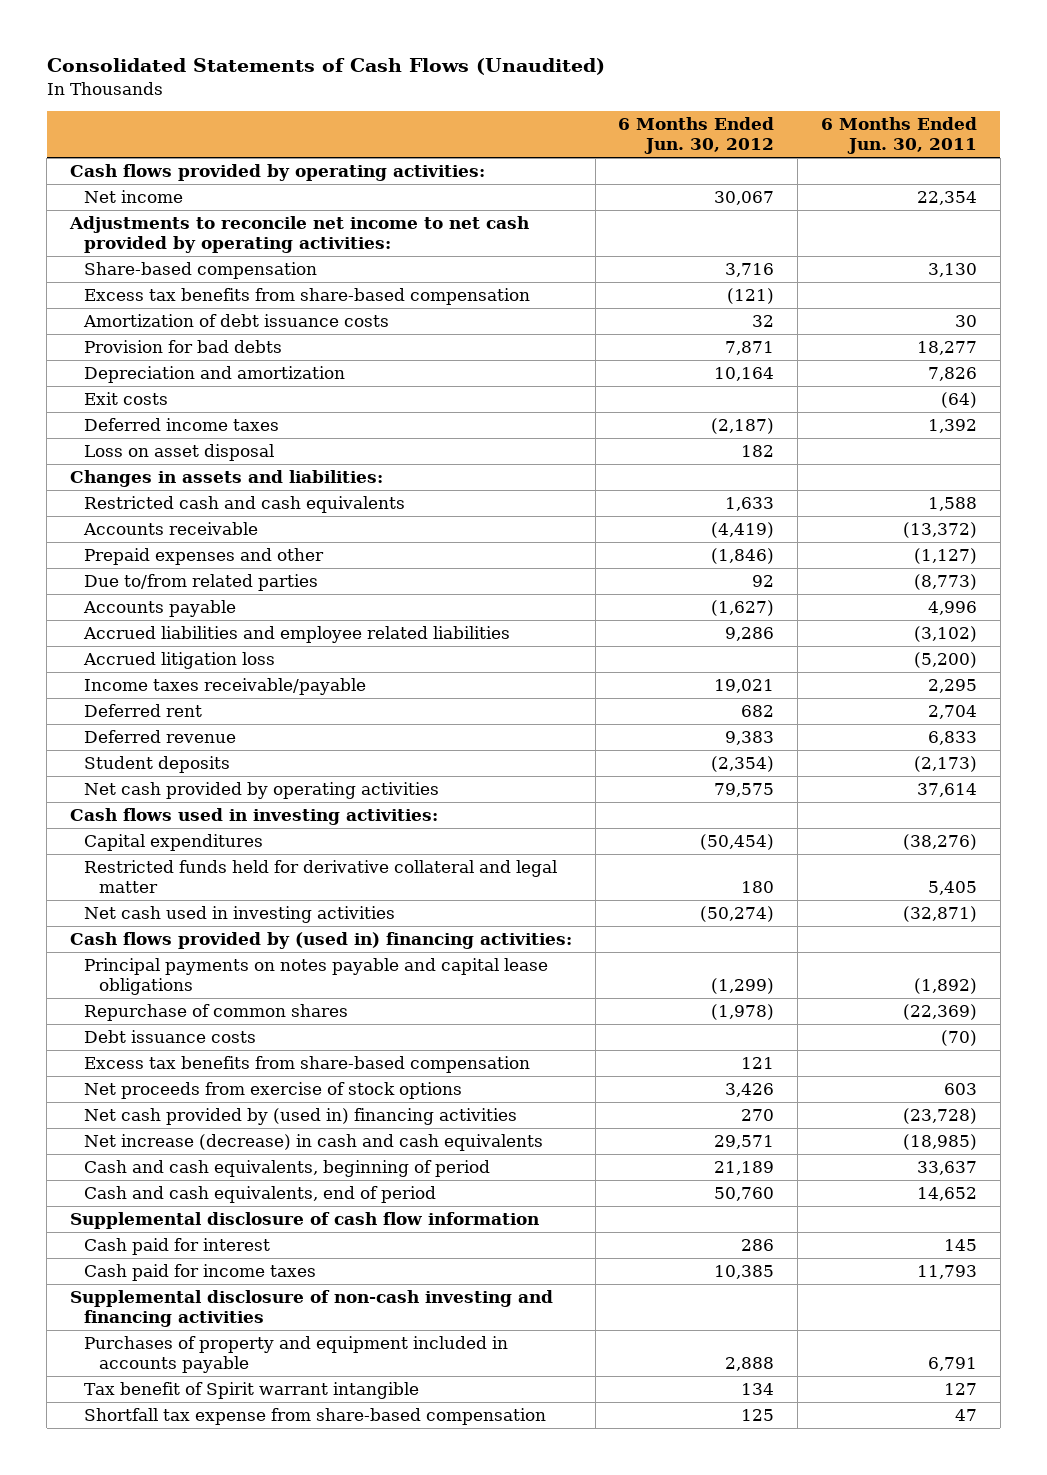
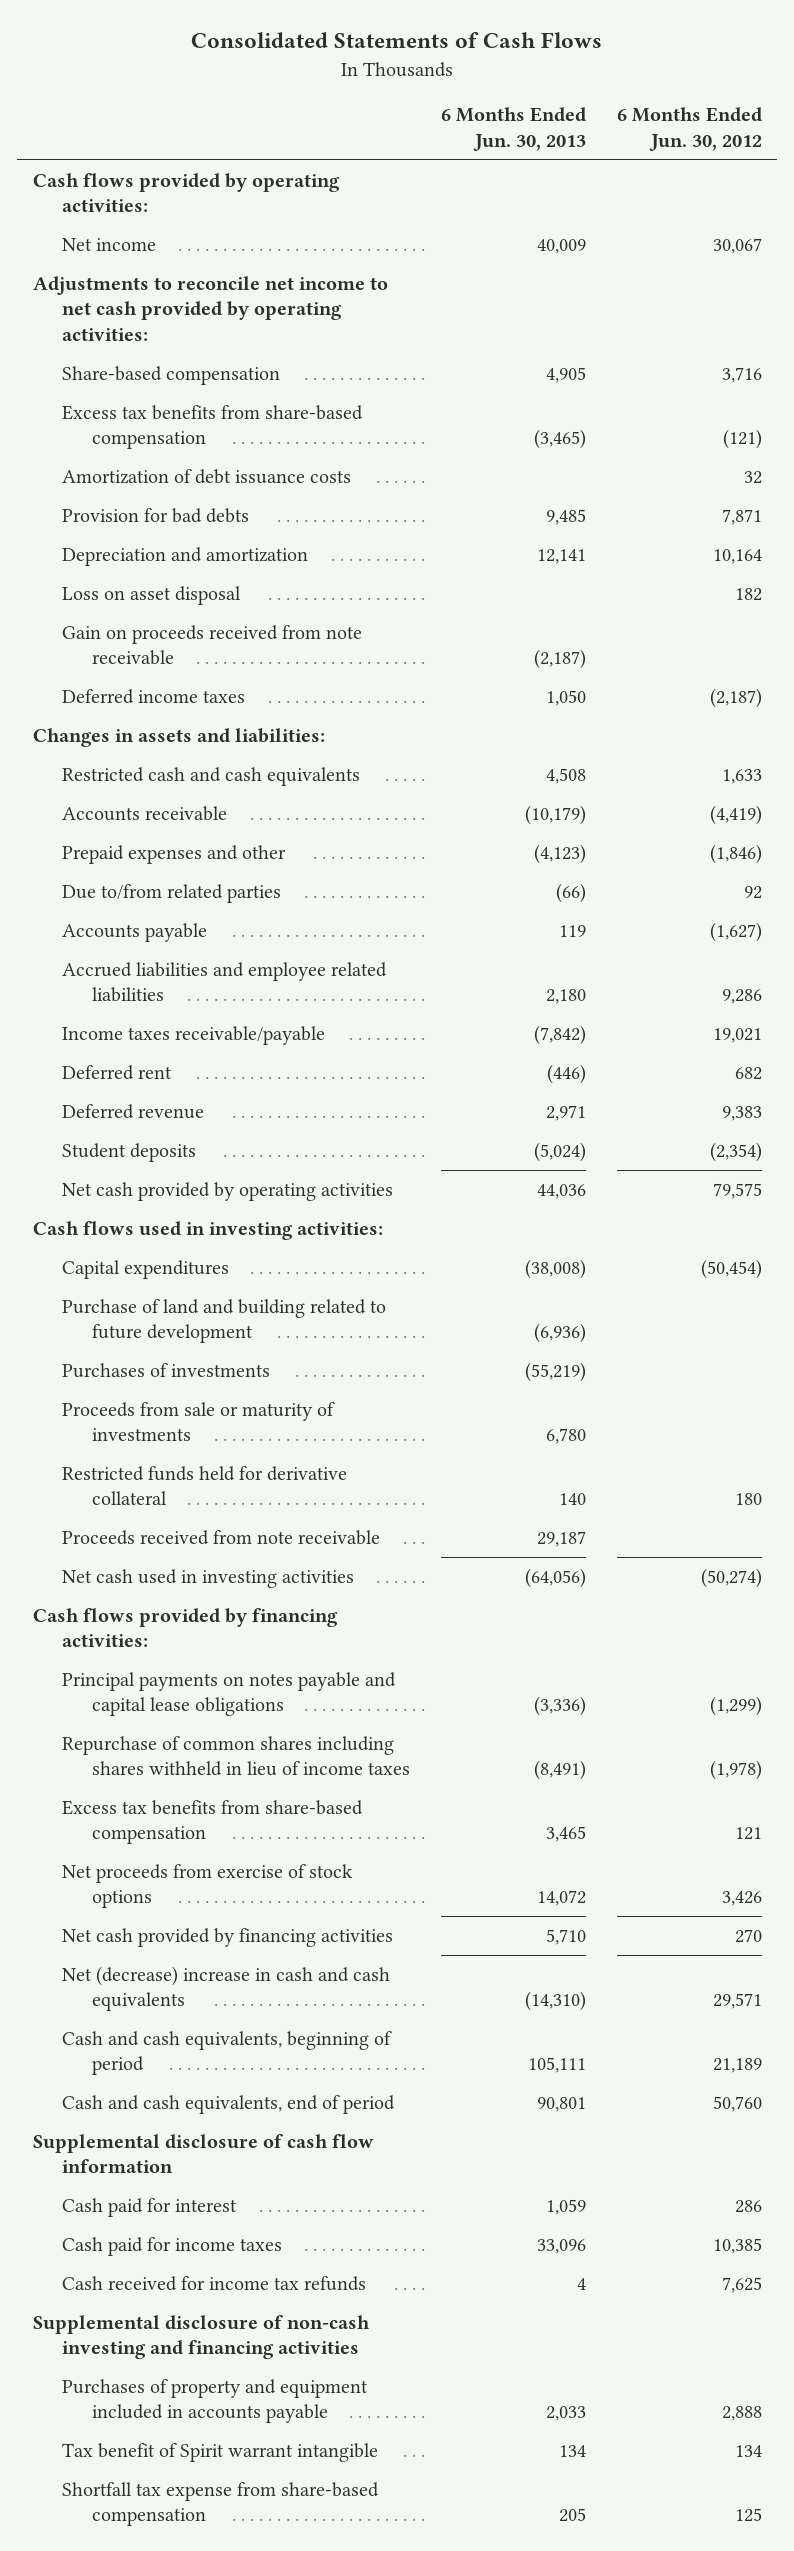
[46,58,605,76] Consolidated Statements of Cash Flows (Unaudited) -> [191,32,603,49] Consolidated Statements of Cash Flows
[820,117,977,155] 6 Months Ended Jun. 30, 2011 -> none
none -> [440,107,586,152] 6 Months Ended Jun. 30, 2013
[84,392,169,406] Exit costs -> none
none -> [62,624,363,666] Gain on proceeds received from note receivable
[84,418,280,432] Deferred income taxes -> [62,688,246,704] Deferred income taxes
[83,652,276,670] Accrued litigation loss -> none
none -> [62,1298,387,1344] Purchase of land and building related to future development
none -> [62,1362,271,1378] Purchases of investments
none -> [62,1401,336,1442] Proceeds from sale or maturity of investments
[84,860,558,894] Restricted funds held for derivative collateral and legal matter -> [62,1465,348,1506] Restricted funds held for derivative collateral
none -> [62,1529,381,1545] Proceeds received from note receivable
[69,932,572,950] Cash flows provided by (used in) financing activities: -> [32,1607,338,1648] Cash flows provided by financing activities:
[84,1030,257,1044] Debt issuance costs -> none
[84,1004,349,1022] Repurchase of common shares -> [62,1735,410,1777] Repurchase of common shares including shares withheld in lieu of income taxes
[84,1108,518,1126] Net cash provided by (used in) financing activities -> [62,1927,394,1947] Net cash provided by financing activities
[84,1134,544,1152] Net increase (decrease) in cash and cash equivalents -> [62,1965,391,2012] Net (decrease) increase in cash and cash equivalents
none -> [62,2275,367,2291] Cash received for income tax refunds

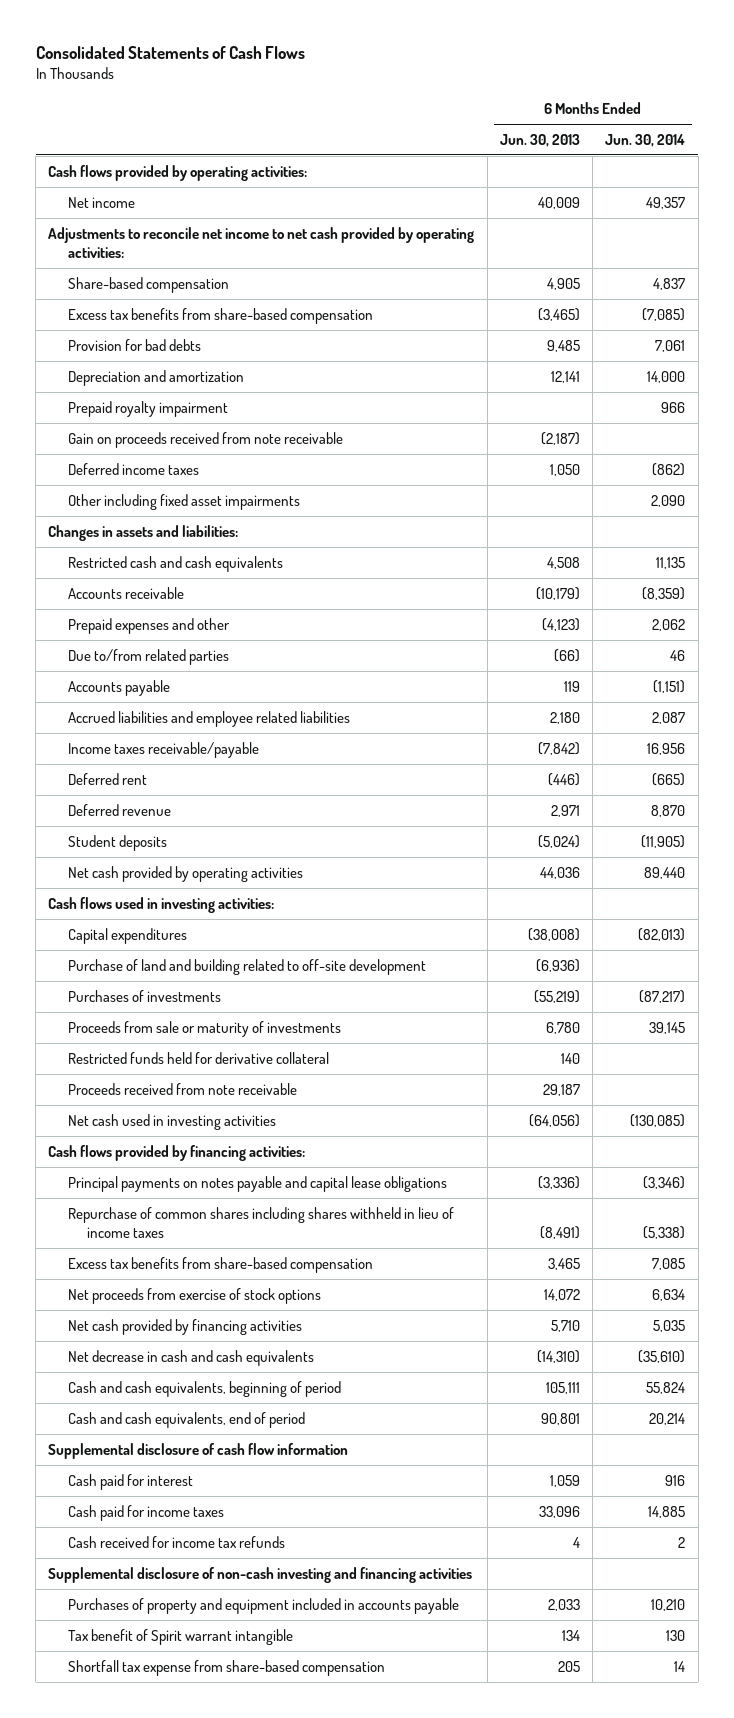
[616,107,762,152] 6 Months Ended Jun. 30, 2012 -> none
none -> [605,133,686,147] Jun. 30, 2014
[62,468,352,484] Amortization of debt issuance costs -> none
[62,585,242,605] Loss on asset disposal -> none
none -> [67,400,228,417] Prepaid royalty impairment
none -> [67,493,300,510] Other including fixed asset impairments
[62,1298,387,1344] Purchase of land and building related to future development -> [67,958,426,975] Purchase of land and building related to off-site development
[62,1965,391,2012] Net (decrease) increase in cash and cash equivalents -> [67,1349,314,1366] Net decrease in cash and cash equivalents

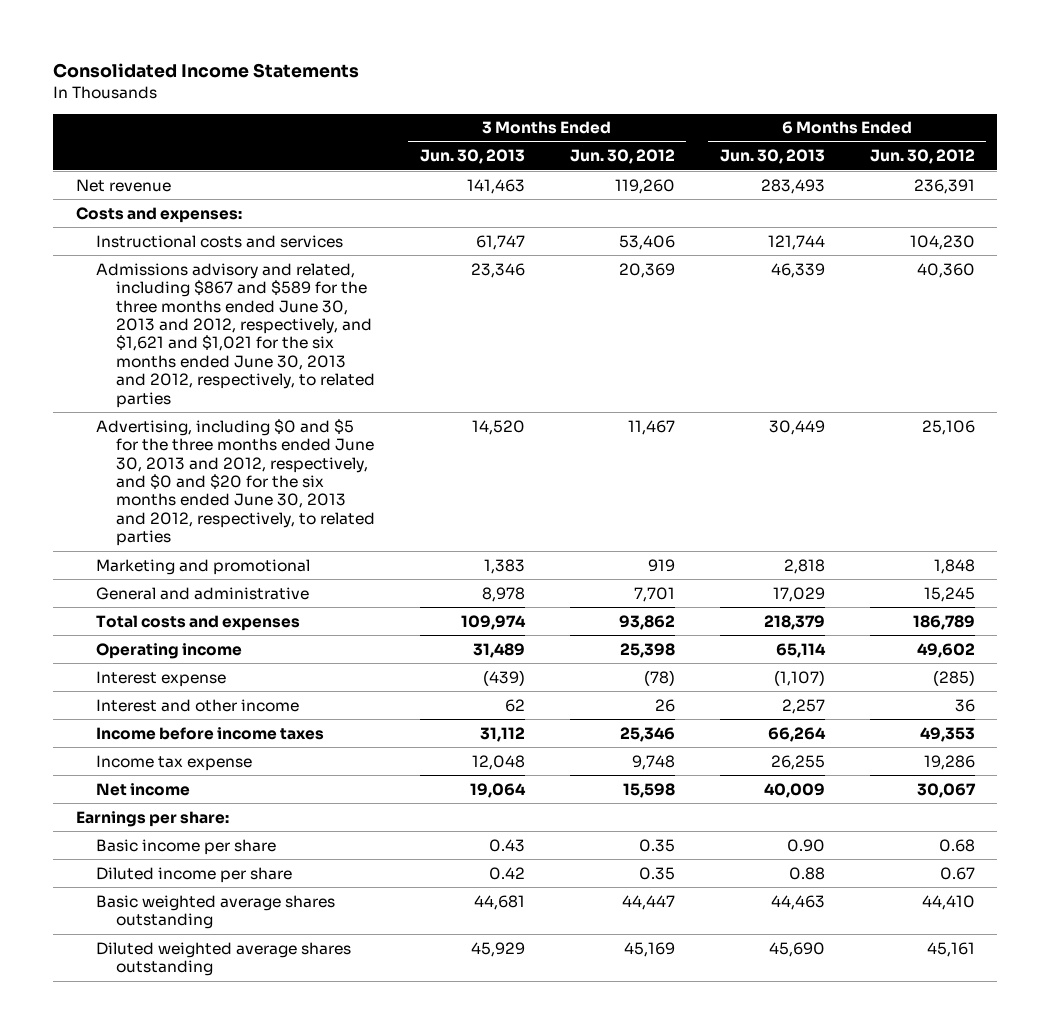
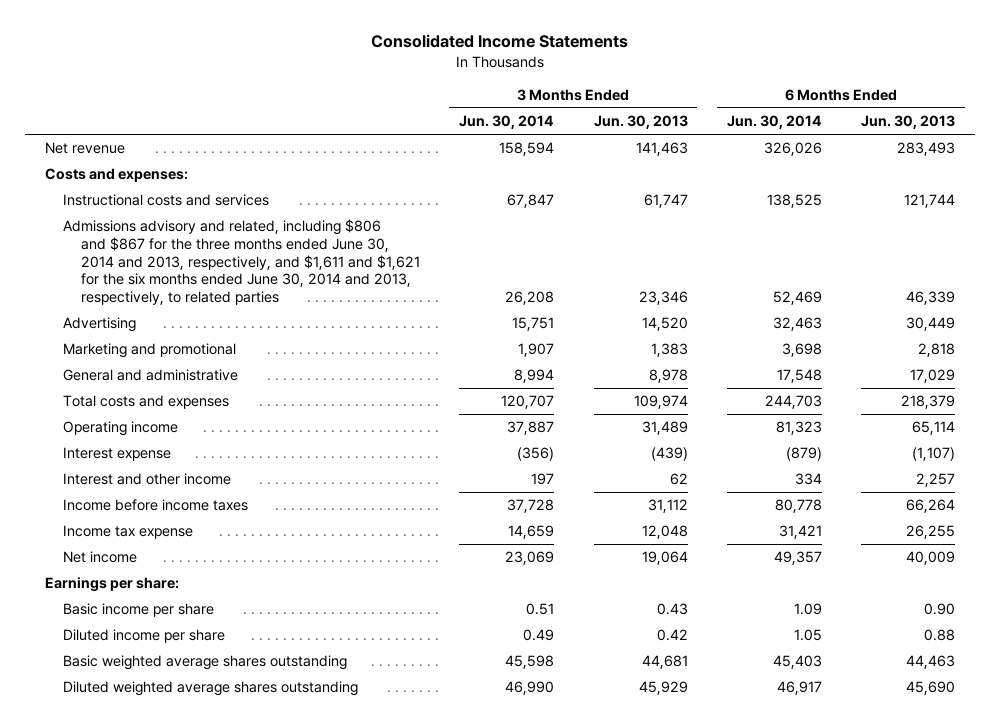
[569,149,675,165] Jun. 30, 2012 -> none
[869,149,975,165] Jun. 30, 2012 -> none
none -> [459,115,555,130] Jun. 30, 2014
none -> [726,115,822,130] Jun. 30, 2014
[95,262,375,408] Admissions advisory and related, including $867 and $589 for the three months ended June 30, 2013 and 2012, respectively, and $1,621 and $1,021 for the six months ended June 30, 2013 and 2012, respectively, to related parties -> [62,219,420,305] Admissions advisory and related, including $806 and $867 for the three months ended June 30, 2014 and 2013, respectively, and $1,611 and $1,621 for the six months ended June 30, 2014 and 2013, respectively, to related parties
[95,418,375,547] Advertising, including $0 and $5 for the three months ended June 30, 2013 and 2012, respectively, and $0 and $20 for the six months ended June 30, 2013 and 2012, respectively, to related parties -> [62,317,136,333] Advertising

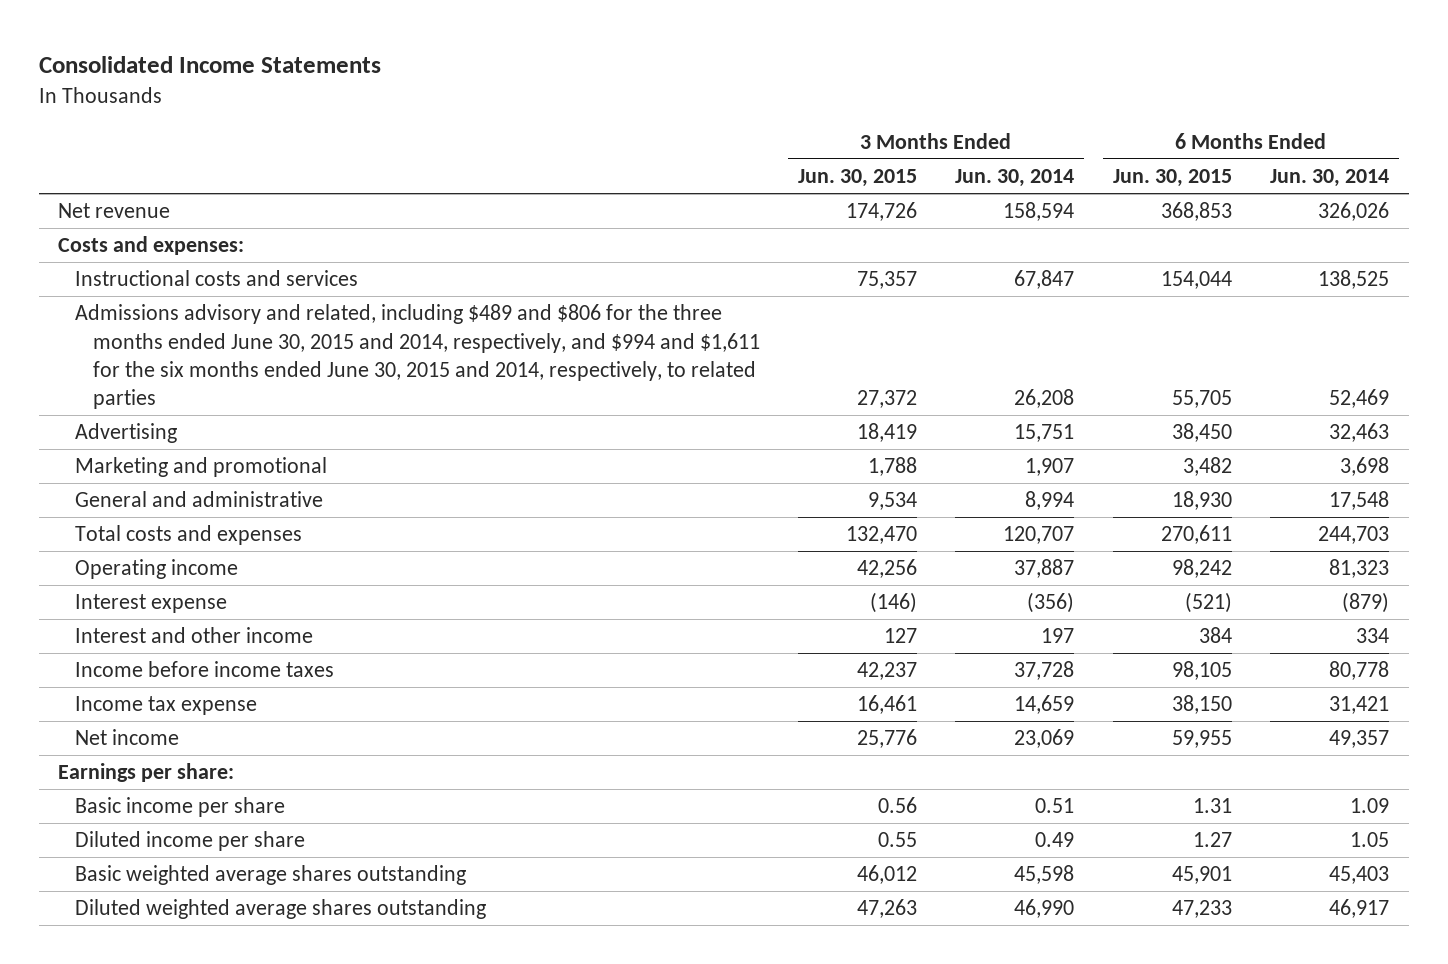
[593,115,688,130] Jun. 30, 2013 -> none
[861,115,956,130] Jun. 30, 2013 -> none
none -> [798,169,918,188] Jun. 30, 2015
none -> [1112,169,1232,188] Jun. 30, 2015
[62,219,420,305] Admissions advisory and related, including $806 and $867 for the three months ended June 30, 2014 and 2013, respectively, and $1,611 and $1,621 for the six months ended June 30, 2014 and 2013, respectively, to related parties -> [75,304,760,409] Admissions advisory and related, including $489 and $806 for the three months ended June 30, 2015 and 2014, respectively, and $994 and $1,611 for the six months ended June 30, 2015 and 2014, respectively, to related parties

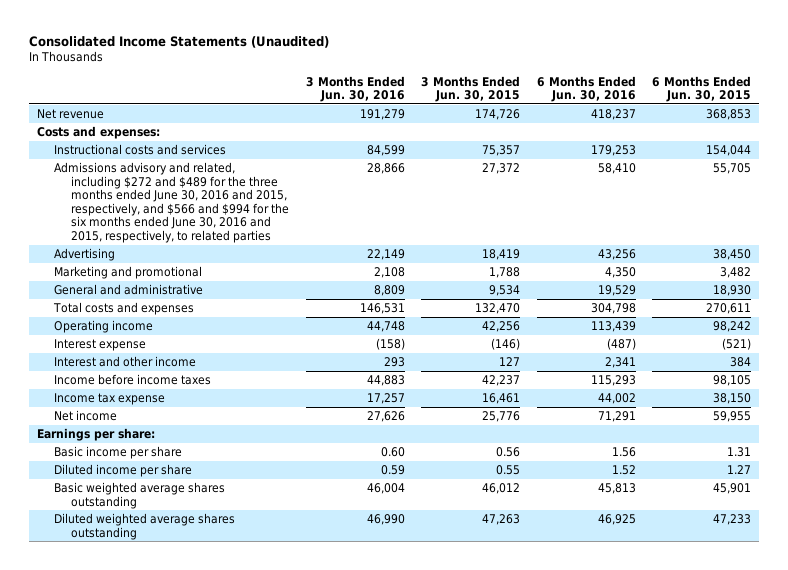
[39,56,382,74] Consolidated Income Statements -> [28,36,329,49] Consolidated Income Statements (Unaudited)
[955,169,1075,188] Jun. 30, 2014 -> none
[1270,169,1390,188] Jun. 30, 2014 -> none
none -> [305,75,405,103] 3 Months Ended Jun. 30, 2016
none -> [536,75,636,103] 6 Months Ended Jun. 30, 2016
[75,304,760,409] Admissions advisory and related, including $489 and $806 for the three months ended June 30, 2015 and 2014, respectively, and $994 and $1,611 for the six months ended June 30, 2015 and 2014, respectively, to related parties -> [53,161,290,243] Admissions advisory and related, including $272 and $489 for the three months ended June 30, 2016 and 2015, respectively, and $566 and $994 for the six months ended June 30, 2016 and 2015, respectively, to related parties

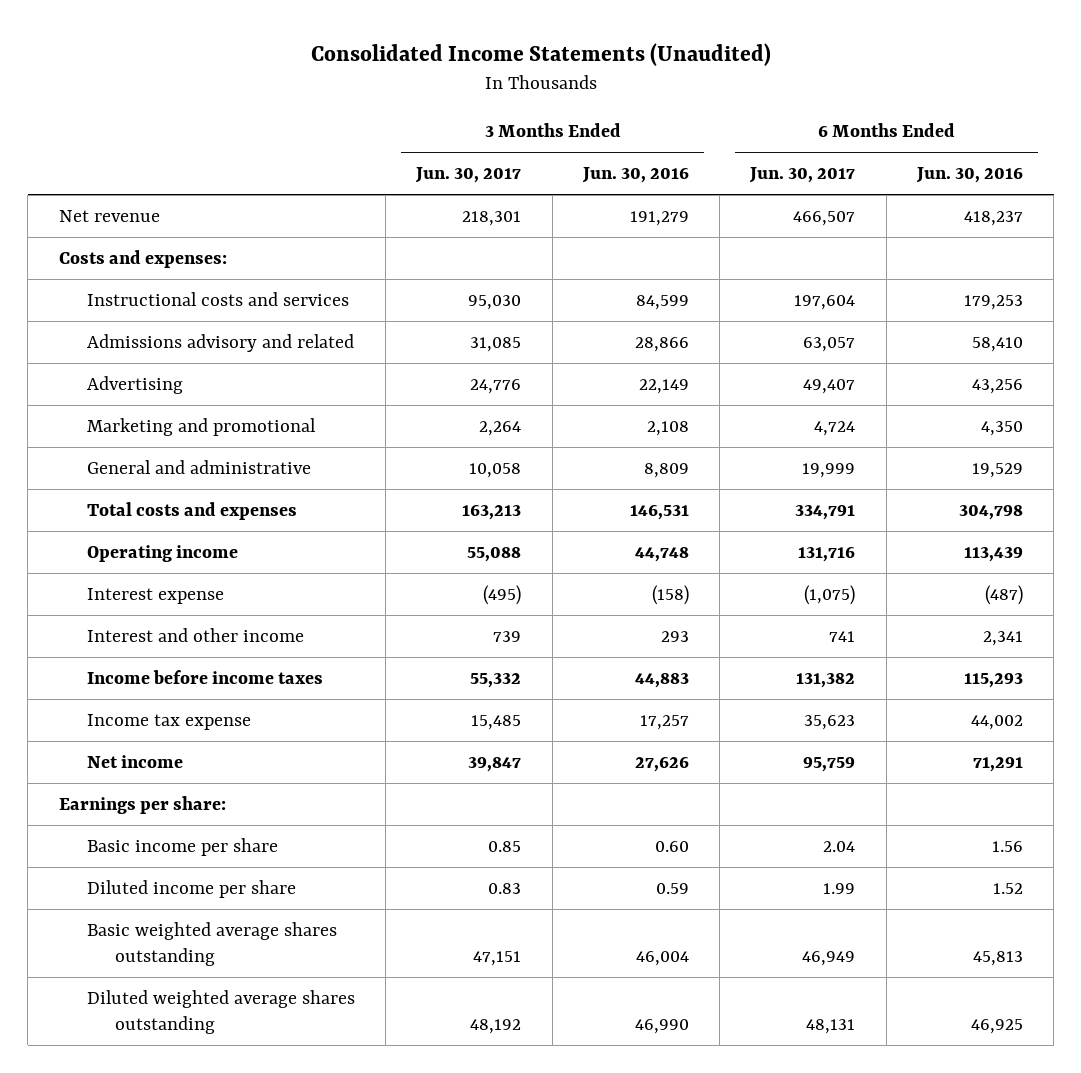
[421,75,521,103] 3 Months Ended Jun. 30, 2015 -> none
[652,75,752,103] 6 Months Ended Jun. 30, 2015 -> none
none -> [415,167,522,184] Jun. 30, 2017
none -> [749,167,856,184] Jun. 30, 2017
[53,161,290,243] Admissions advisory and related, including $272 and $489 for the three months ended June 30, 2016 and 2015, respectively, and $566 and $994 for the six months ended June 30, 2016 and 2015, respectively, to related parties -> [86,333,354,352] Admissions advisory and related

